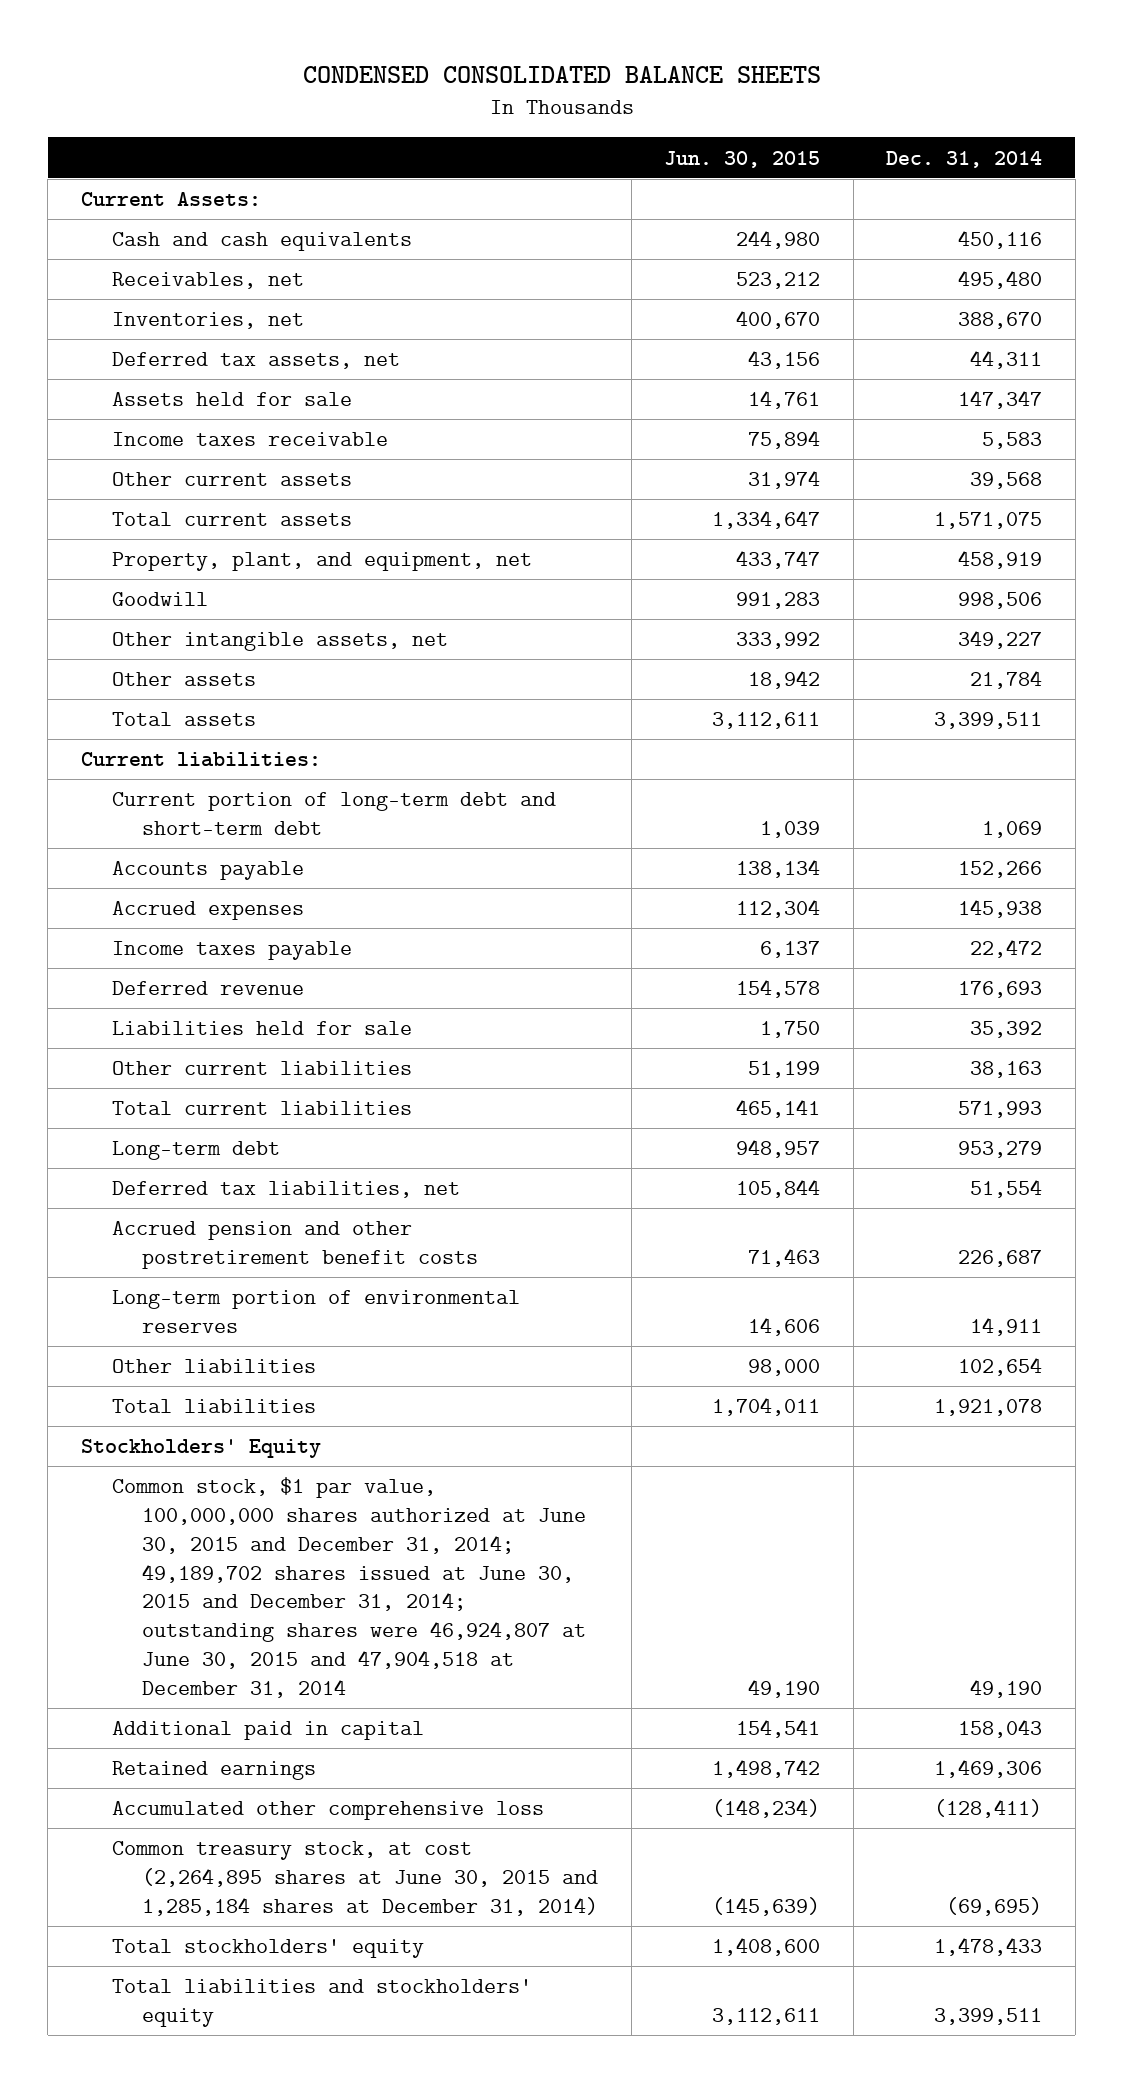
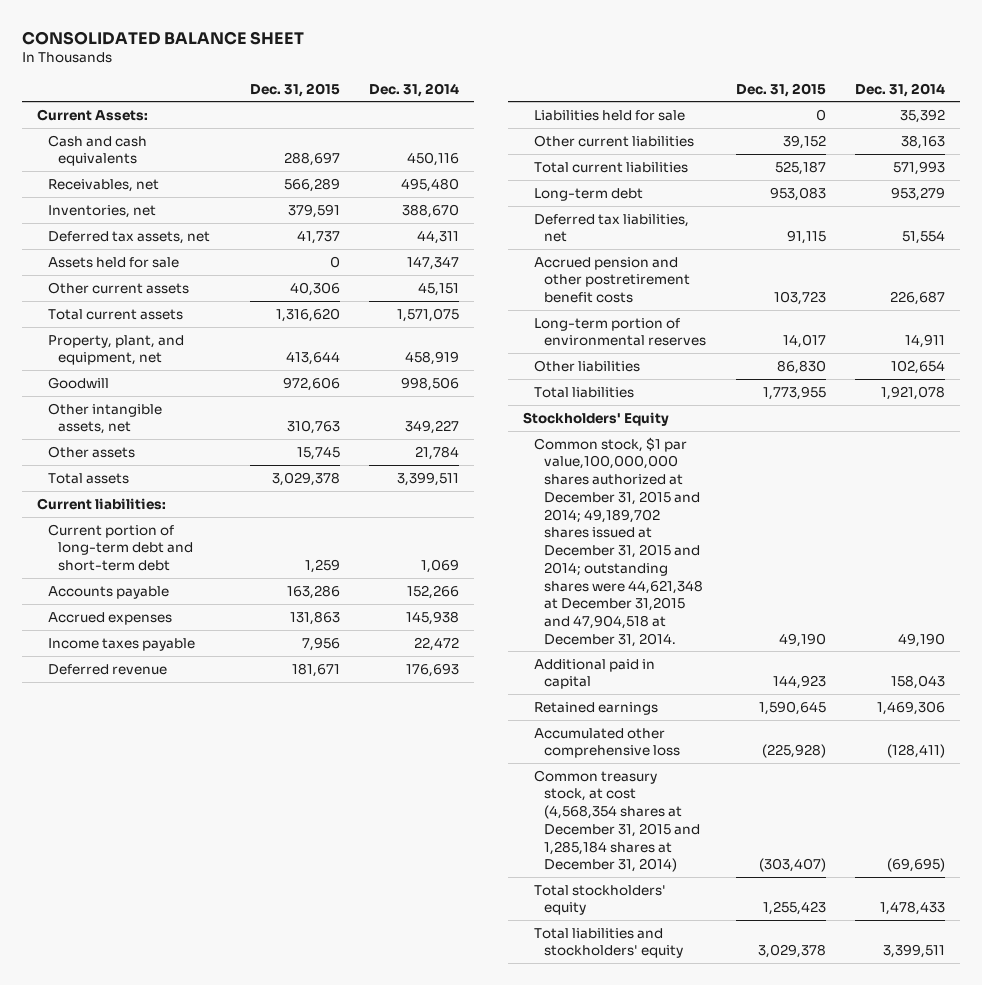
[302,66,821,84] CONDENSED CONSOLIDATED BALANCE SHEETS -> [22,30,305,45] CONSOLIDATED BALANCE SHEET
[664,150,821,168] Jun. 30, 2015 -> none
none -> [249,82,340,97] Dec. 31, 2015
[111,432,388,447] Income taxes receivable -> none
[970,472,1043,490] 39,568 -> [418,281,460,296] 45,151
[111,1477,587,1698] Common stock, $1 par value, 100,000,000 shares authorized at June 30, 2015 and December 31, 2014; 49,189,702 shares issued at June 30, 2015 and December 31, 2014; outstanding shares were 46,924,807 at June 30, 2015 and 47,904,518 at December 31, 2014 -> [533,436,704,647] Common stock, $1 par value,100,000,000 shares authorized at December 31, 2015 and 2014; 49,189,702 shares issued at December 31, 2015 and 2014; outstanding shares were 44,621,348 at December 31,2015 and 47,904,518 at December 31, 2014.
[111,1841,599,1916] Common treasury stock, at cost (2,264,895 shares at June 30, 2015 and 1,285,184 shares at December 31, 2014) -> [533,769,701,873] Common treasury stock, at cost (4,568,354 shares at December 31, 2015 and 1,285,184 shares at December 31, 2014)

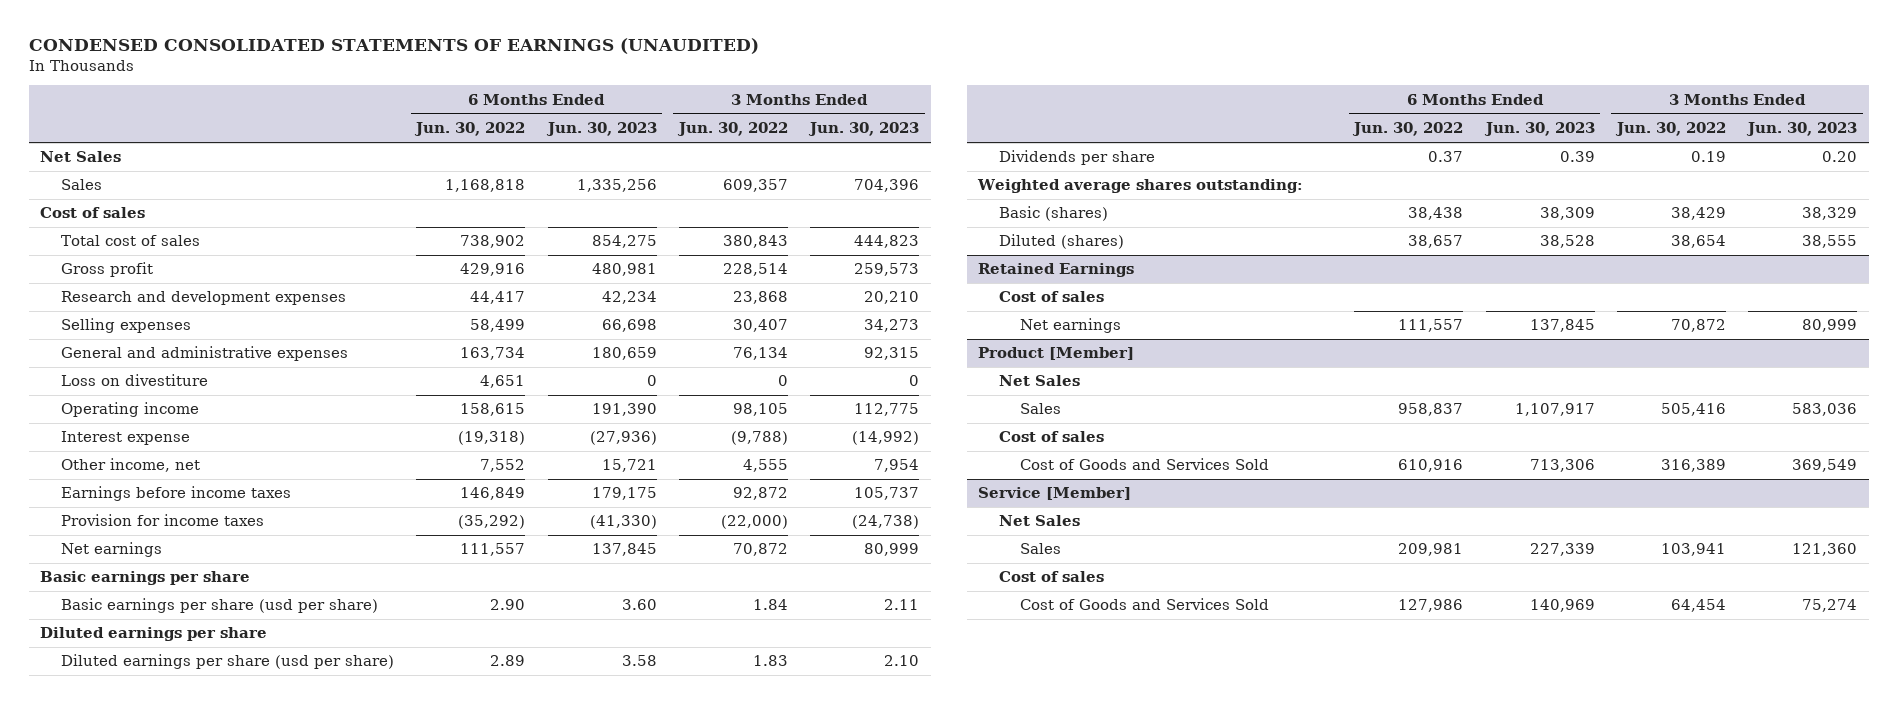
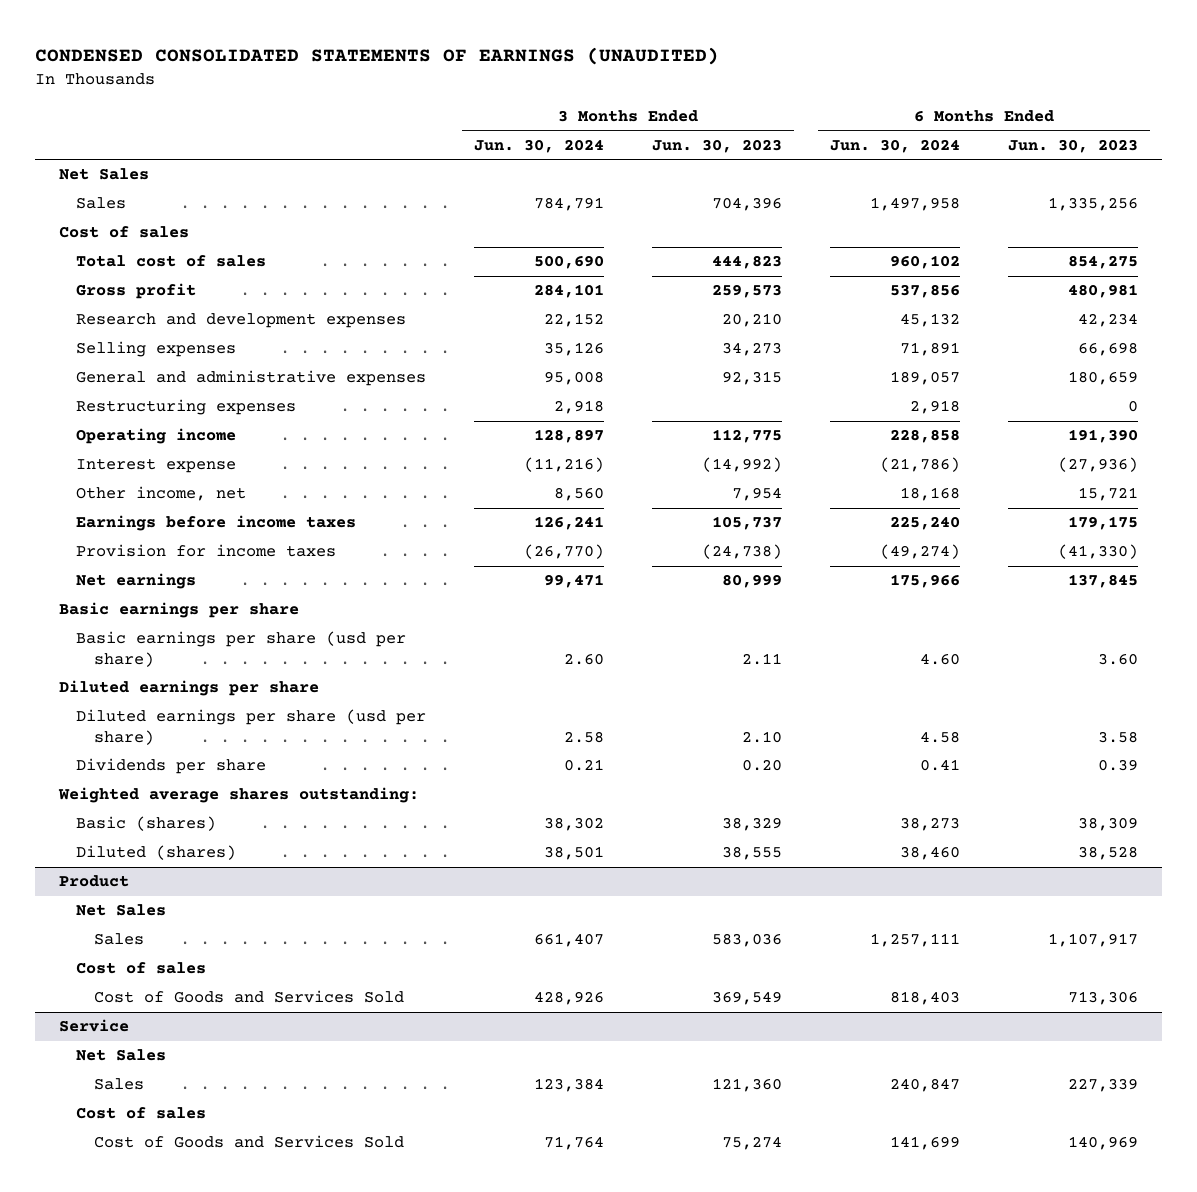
[414,122,526,137] Jun. 30, 2022 -> none
[677,122,789,137] Jun. 30, 2022 -> none
none -> [474,138,605,153] Jun. 30, 2024
none -> [830,138,961,153] Jun. 30, 2024
[60,374,208,387] Loss on divestiture -> none
none -> [76,399,297,416] Restructuring expenses
[978,263,1135,278] Retained Earnings -> none
[998,291,1104,303] Cost of sales -> none
[1019,318,1121,334] Net earnings -> none
[978,347,1135,361] Product [Member] -> [58,875,129,888] Product
[978,487,1132,501] Service [Member] -> [58,1019,129,1033] Service

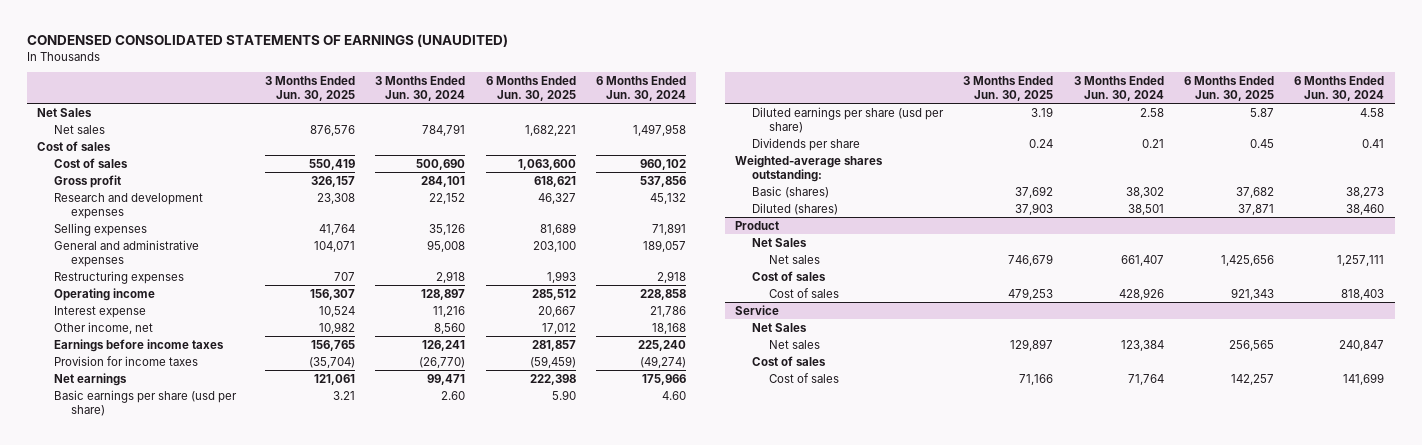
[652,138,783,153] Jun. 30, 2023 -> none
[1008,138,1139,153] Jun. 30, 2023 -> none
none -> [265,75,356,101] 3 Months Ended Jun. 30, 2025
none -> [485,75,576,101] 6 Months Ended Jun. 30, 2025
[76,197,127,210] Sales -> [53,124,105,134] Net sales
[76,255,267,268] Total cost of sales -> [53,157,128,168] Cost of sales
[524,457,605,473] (11,216) -> [433,305,466,317] 11,216
[880,457,961,473] (21,786) -> [650,305,687,317] 21,786
[58,602,299,619] Basic earnings per share -> none
[58,680,319,697] Diluted earnings per share -> none
[57,787,419,804] Weighted average shares outstanding: -> [735,154,884,182] Weighted-average shares outstanding:
[94,933,145,946] Sales -> [768,254,820,264] Net sales
[94,990,405,1004] Cost of Goods and Services Sold -> [768,287,839,298] Cost of sales
[94,1078,145,1091] Sales -> [768,339,820,349] Net sales
[94,1135,405,1149] Cost of Goods and Services Sold -> [768,372,839,383] Cost of sales

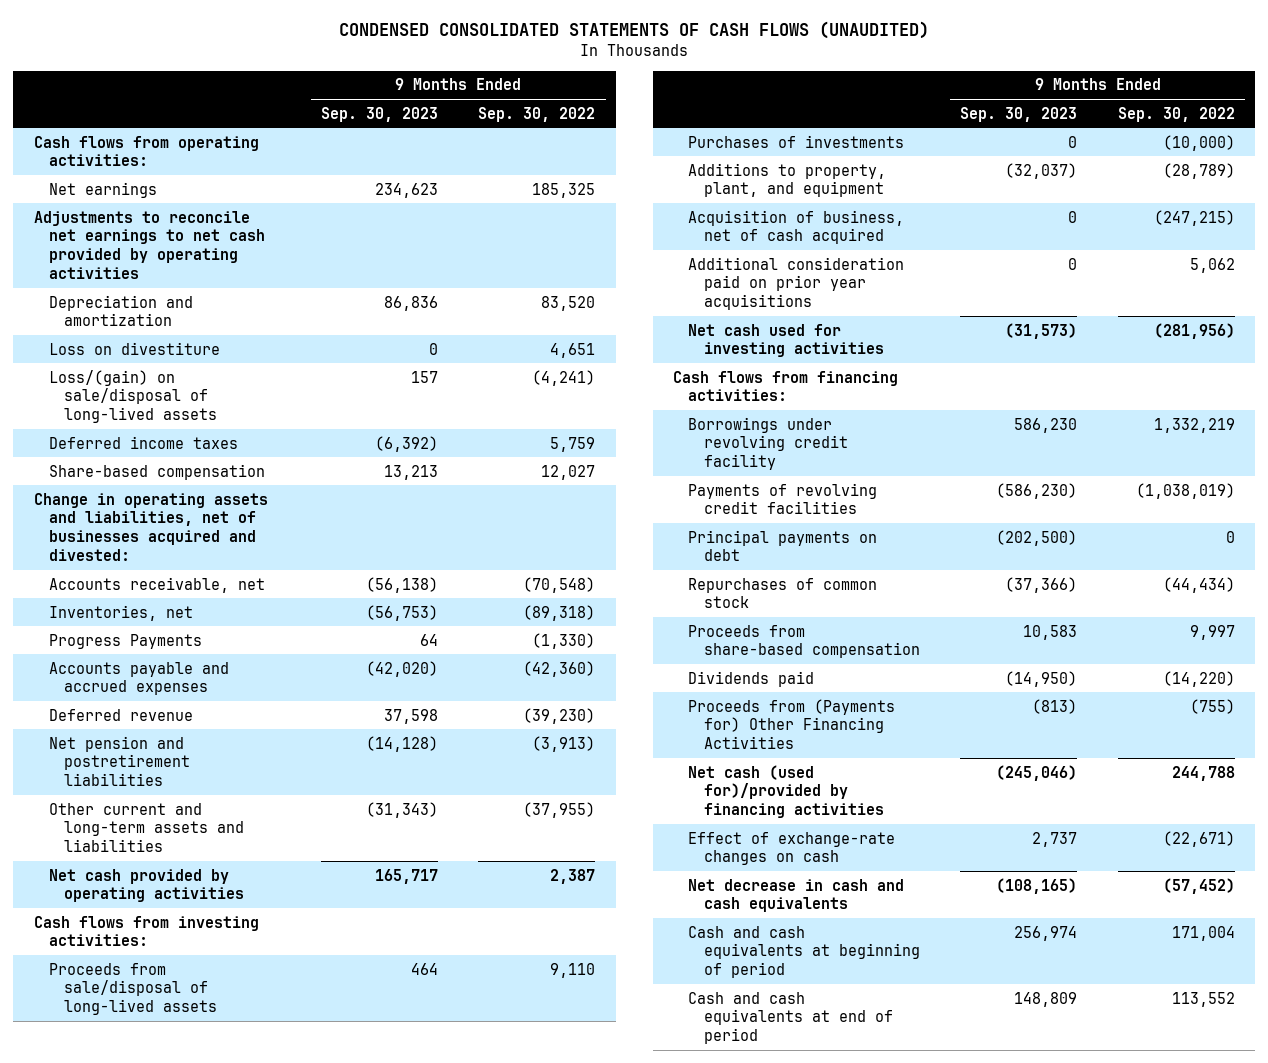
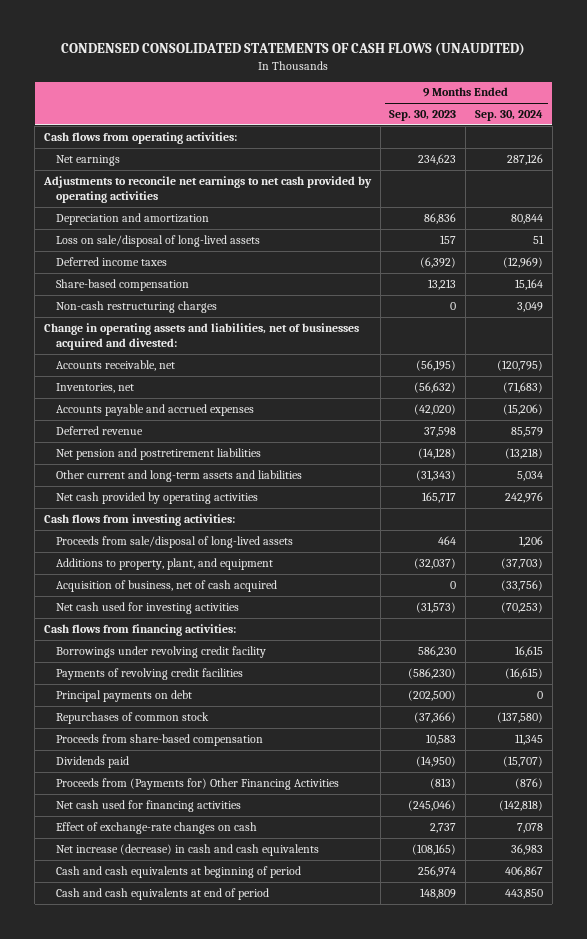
[478,106,596,122] Sep. 30, 2022 -> none
none -> [474,109,543,121] Sep. 30, 2024
[48,341,220,355] Loss on divestiture -> none
[48,369,218,424] Loss/(gain) on sale/disposal of long-lived assets -> [55,234,260,247] Loss on sale/disposal of long-lived assets
none -> [55,300,217,313] Non-cash restructuring charges
[48,633,202,649] Progress Payments -> none
[365,576,438,593] (56,138) -> [416,359,457,371] (56,195)
[365,604,438,621] (56,753) -> [414,381,457,393] (56,632)
[688,134,905,148] Purchases of investments -> none
[688,256,905,311] Additional consideration paid on prior year acquisitions -> none
[688,764,884,819] Net cash (used for)/provided by financing activities -> [55,799,241,812] Net cash used for financing activities
[688,878,905,913] Net decrease in cash and cash equivalents -> [55,843,319,856] Net increase (decrease) in cash and cash equivalents

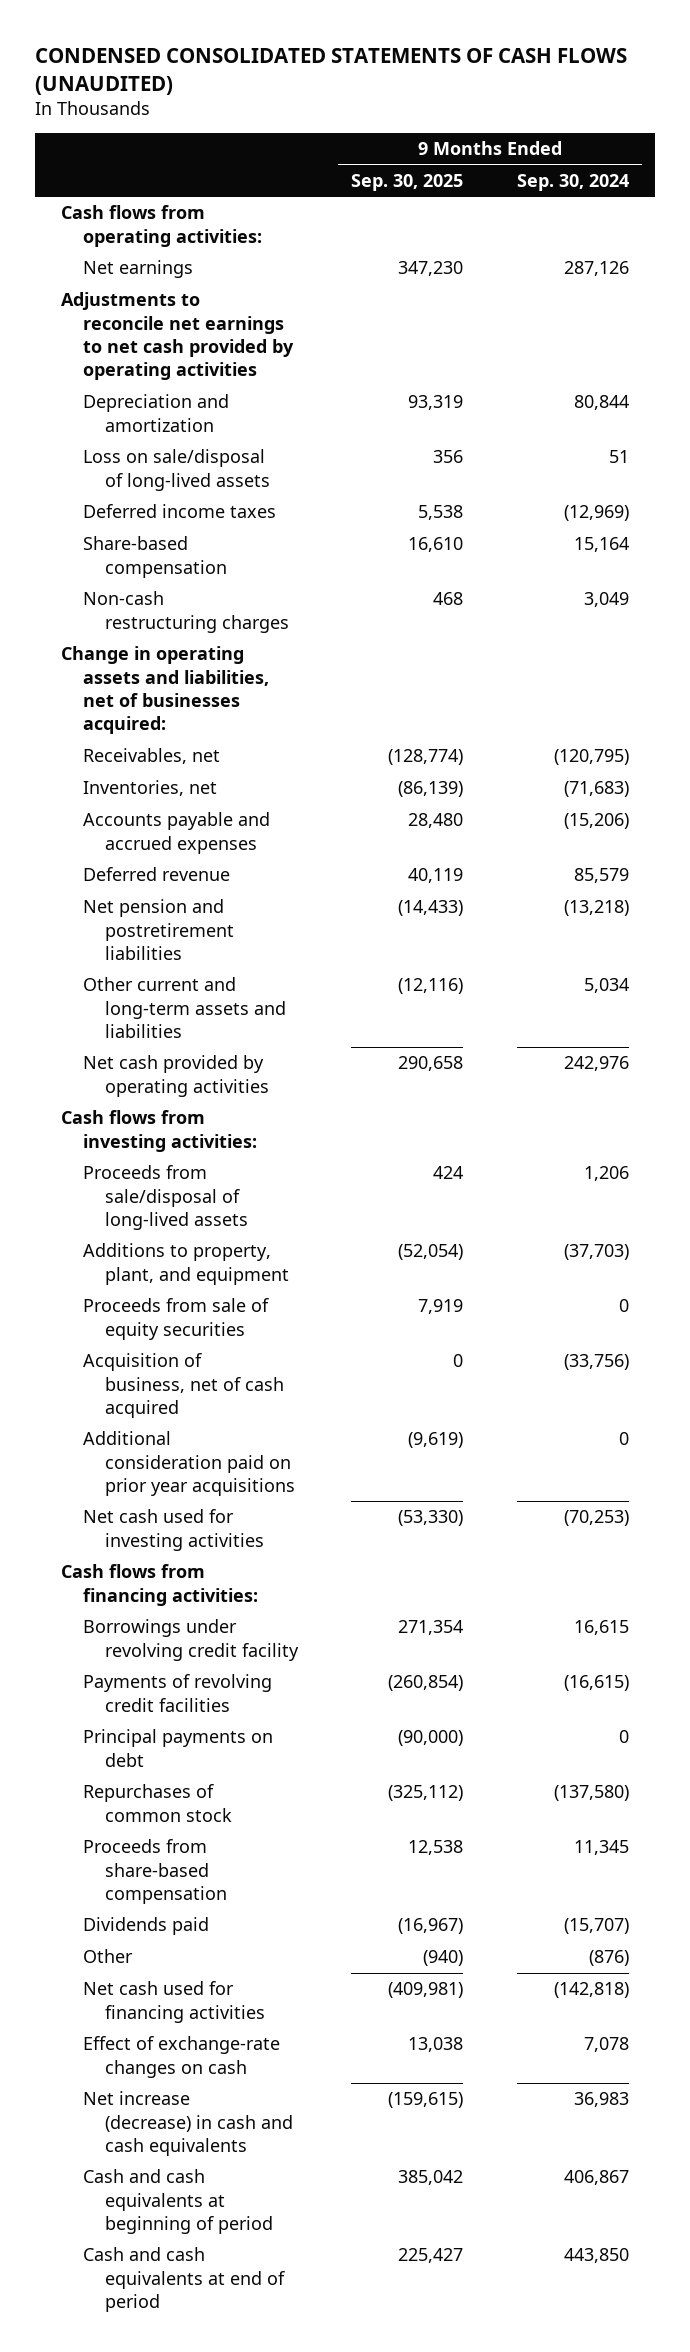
[389,109,457,121] Sep. 30, 2023 -> none
none -> [351,173,464,191] Sep. 30, 2025
[43,322,359,351] Change in operating assets and liabilities, net of businesses acquired and divested: -> [61,646,270,735] Change in operating assets and liabilities, net of businesses acquired:
[55,359,175,371] Accounts receivable, net -> [83,748,221,765] Receivables, net
none -> [83,1298,270,1340] Proceeds from sale of equity securities
none -> [83,1431,296,1496] Additional consideration paid on prior year acquisitions
[55,777,339,790] Proceeds from (Payments for) Other Financing Activities -> [83,1949,134,1964] Other

